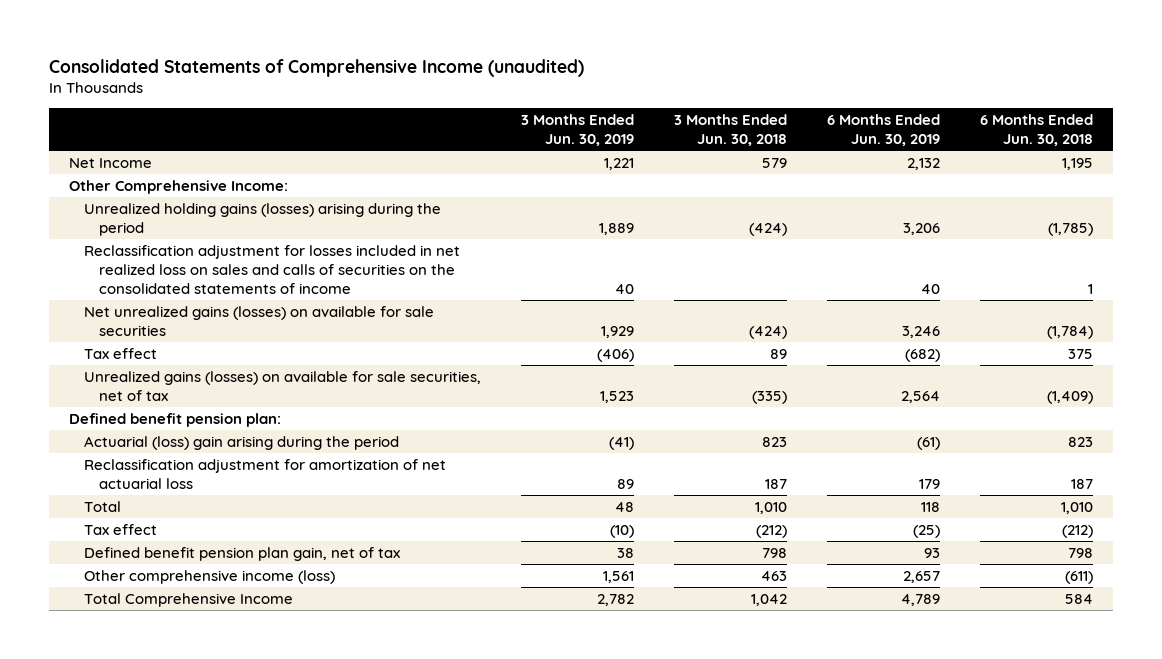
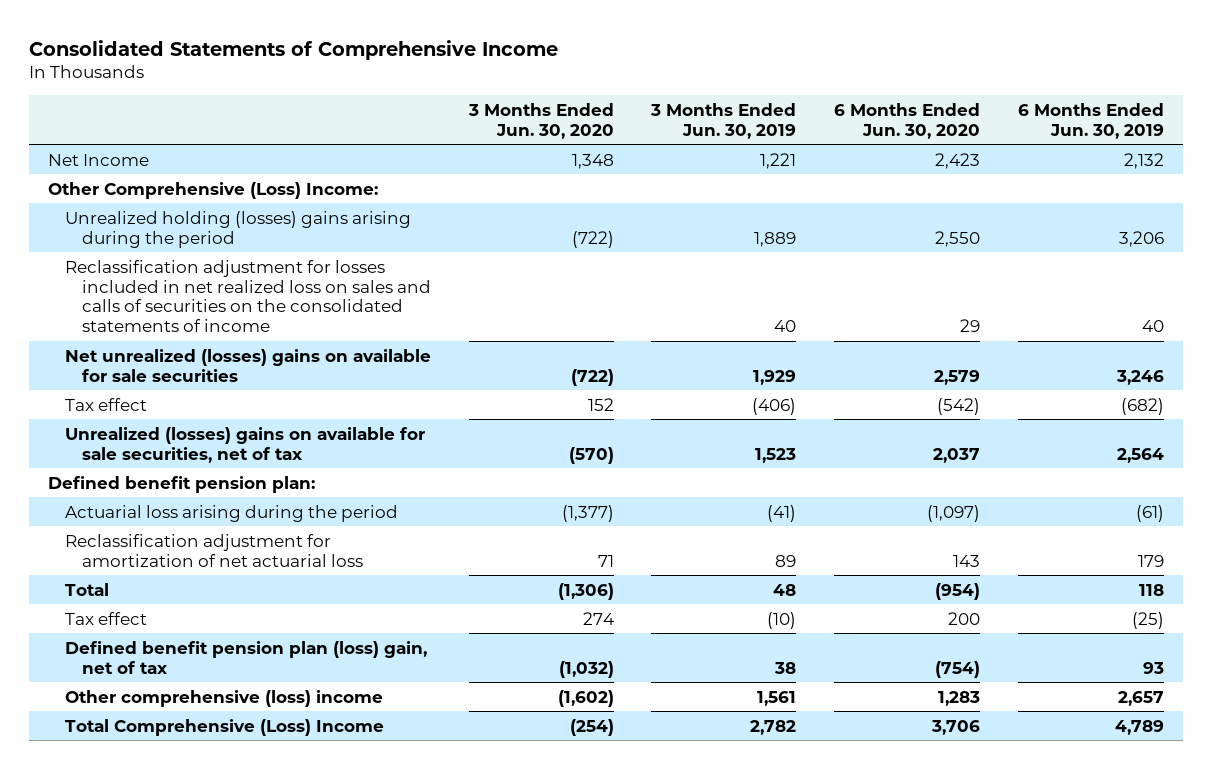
[49,58,585,77] Consolidated Statements of Comprehensive Income (unaudited) -> [29,39,559,60] Consolidated Statements of Comprehensive Income
[674,114,788,147] 3 Months Ended Jun. 30, 2018 -> none
[980,114,1094,147] 6 Months Ended Jun. 30, 2018 -> none
none -> [467,102,614,139] 3 Months Ended Jun. 30, 2020
none -> [834,102,981,139] 6 Months Ended Jun. 30, 2020
[69,179,289,194] Other Comprehensive Income: -> [48,181,379,199] Other Comprehensive (Loss) Income:
[84,202,442,236] Unrealized holding gains (losses) arising during the period -> [64,210,411,248] Unrealized holding (losses) gains arising during the period
[84,305,435,336] Net unrealized gains (losses) on available for sale securities -> [64,348,431,382] Net unrealized (losses) gains on available for sale securities
[84,370,482,401] Unrealized gains (losses) on available for sale securities, net of tax -> [64,426,425,463] Unrealized (losses) gains on available for sale securities, net of tax
[84,435,400,450] Actuarial (loss) gain arising during the period -> [64,504,398,522] Actuarial loss arising during the period
[84,546,401,561] Defined benefit pension plan gain, net of tax -> [64,640,427,674] Defined benefit pension plan (loss) gain, net of tax
[84,569,336,584] Other comprehensive income (loss) -> [64,689,383,707] Other comprehensive (loss) income
[84,592,294,607] Total Comprehensive Income -> [64,718,384,736] Total Comprehensive (Loss) Income

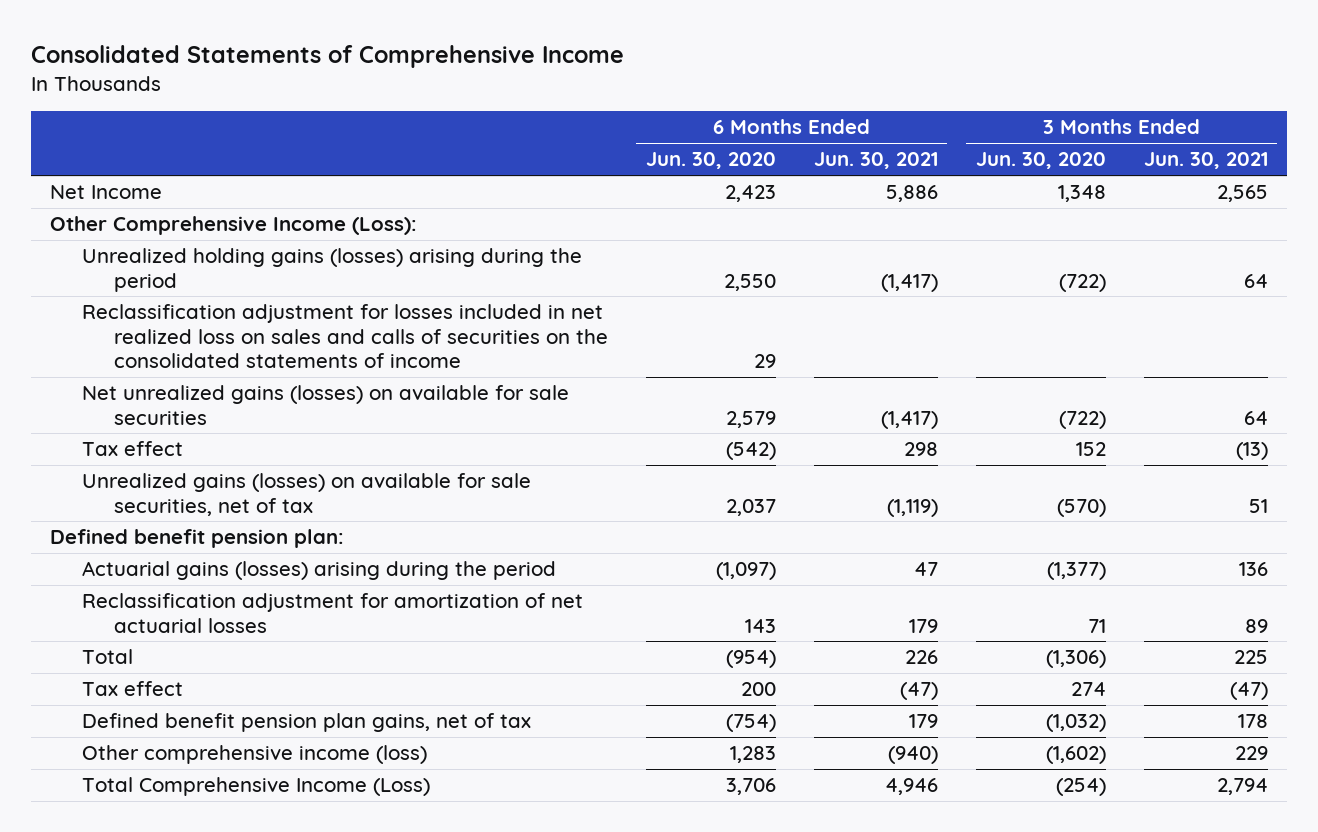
[650,102,797,139] 3 Months Ended Jun. 30, 2019 -> none
[1017,102,1164,139] 6 Months Ended Jun. 30, 2019 -> none
none -> [813,152,938,170] Jun. 30, 2021
none -> [1143,152,1268,170] Jun. 30, 2021
[48,181,379,199] Other Comprehensive (Loss) Income: -> [50,216,418,236] Other Comprehensive Income (Loss):
[64,210,411,248] Unrealized holding (losses) gains arising during the period -> [81,248,582,292] Unrealized holding gains (losses) arising during the period
[64,348,431,382] Net unrealized (losses) gains on available for sale securities -> [81,385,569,425] Net unrealized gains (losses) on available for sale securities
[64,426,425,463] Unrealized (losses) gains on available for sale securities, net of tax -> [81,473,531,516] Unrealized gains (losses) on available for sale securities, net of tax
[64,504,398,522] Actuarial loss arising during the period -> [81,561,556,581] Actuarial gains (losses) arising during the period
[64,533,363,567] Reclassification adjustment for amortization of net actuarial loss -> [81,593,583,633] Reclassification adjustment for amortization of net actuarial losses
[64,640,427,674] Defined benefit pension plan (loss) gain, net of tax -> [81,713,531,733] Defined benefit pension plan gains, net of tax
[64,689,383,707] Other comprehensive (loss) income -> [81,745,427,765] Other comprehensive income (loss)
[64,718,384,736] Total Comprehensive (Loss) Income -> [81,777,430,797] Total Comprehensive Income (Loss)

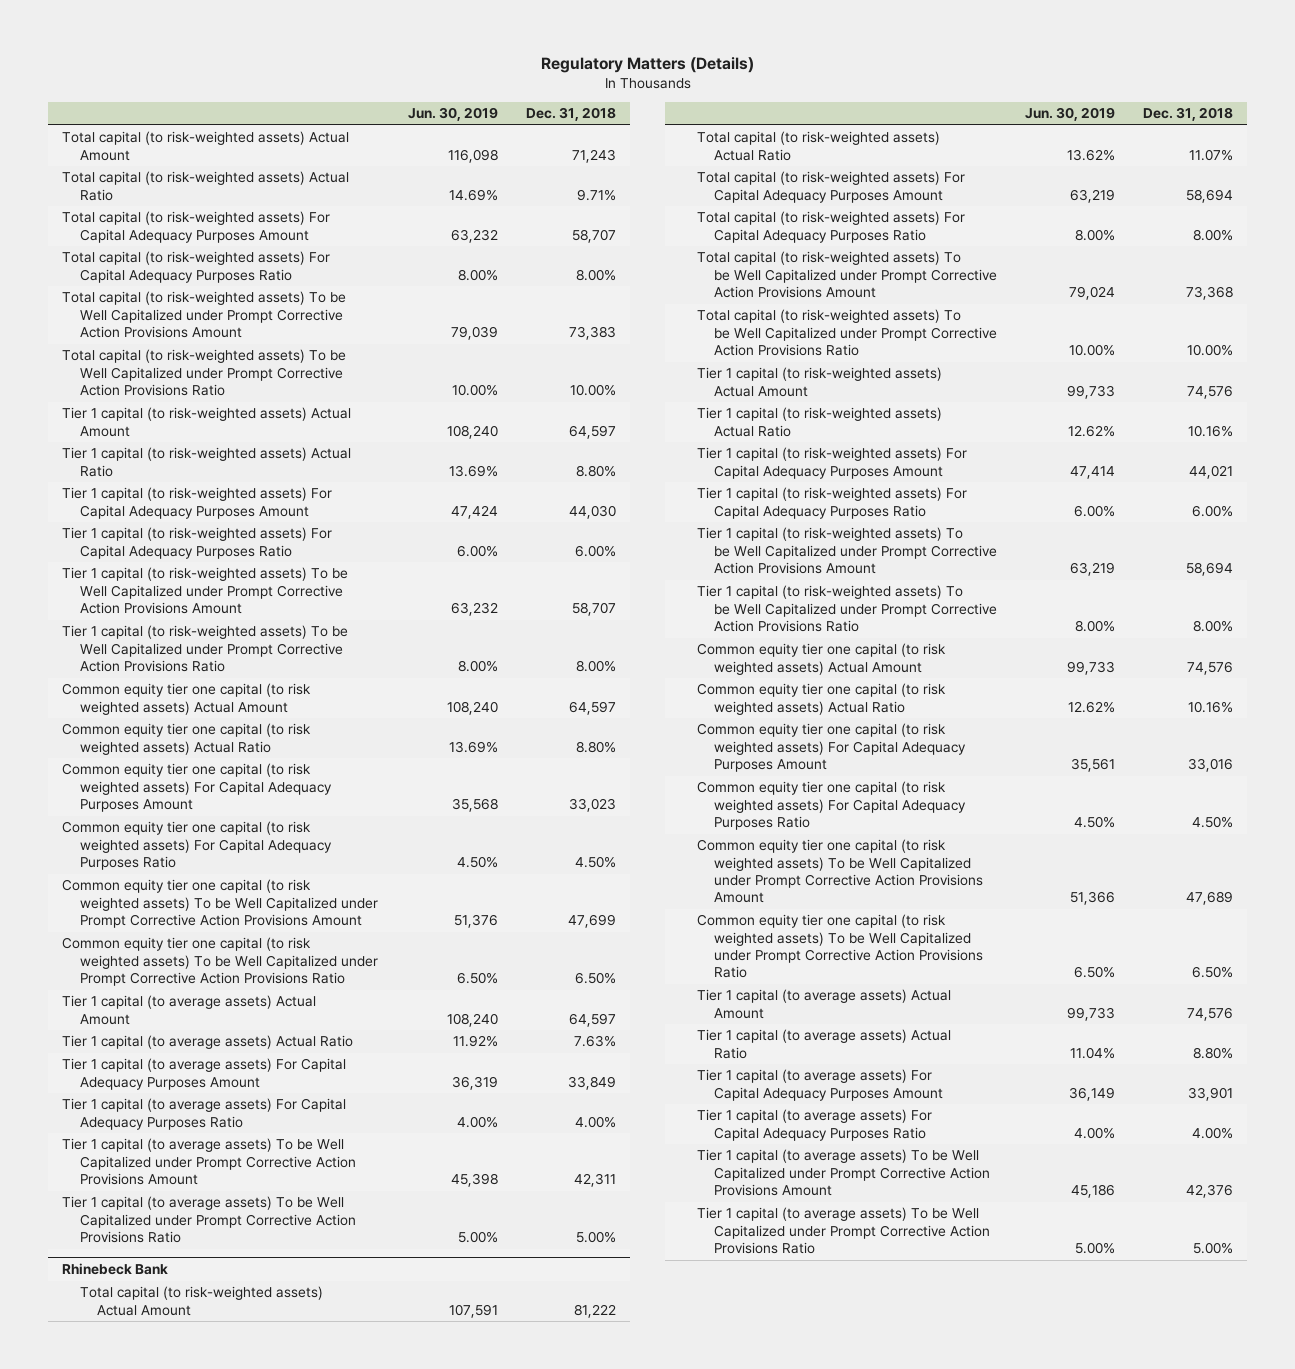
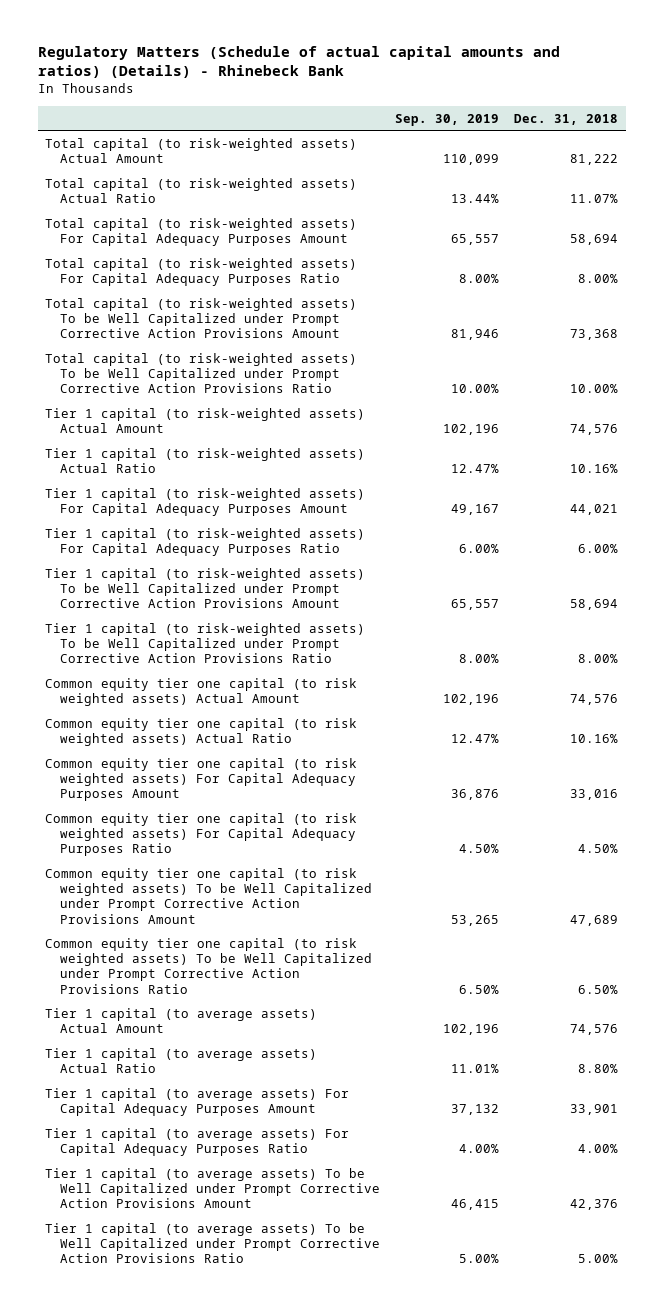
[540,57,754,74] Regulatory Matters (Details) -> [37,46,560,79] Regulatory Matters (Schedule of actual capital amounts and ratios) (Details) - Rhinebeck Bank
[408,106,499,121] Jun. 30, 2019 -> none
none -> [394,113,499,126] Sep. 30, 2019
[61,131,349,161] Total capital (to risk-weighted assets) Actual Amount -> none
[61,171,349,201] Total capital (to risk-weighted assets) Actual Ratio -> none
[61,211,330,243] Total capital (to risk-weighted assets) For Capital Adequacy Purposes Amount -> none
[61,251,330,283] Total capital (to risk-weighted assets) For Capital Adequacy Purposes Ratio -> none
[61,291,346,339] Total capital (to risk-weighted assets) To be Well Capitalized under Prompt Corrective Action Provisions Amount -> none
[61,349,346,397] Total capital (to risk-weighted assets) To be Well Capitalized under Prompt Corrective Action Provisions Ratio -> none
[61,407,351,437] Tier 1 capital (to risk-weighted assets) Actual Amount -> none
[61,447,351,477] Tier 1 capital (to risk-weighted assets) Actual Ratio -> none
[61,487,332,519] Tier 1 capital (to risk-weighted assets) For Capital Adequacy Purposes Amount -> none
[61,527,332,559] Tier 1 capital (to risk-weighted assets) For Capital Adequacy Purposes Ratio -> none
[61,567,348,615] Tier 1 capital (to risk-weighted assets) To be Well Capitalized under Prompt Corrective Action Provisions Amount -> none
[61,625,348,673] Tier 1 capital (to risk-weighted assets) To be Well Capitalized under Prompt Corrective Action Provisions Ratio -> none
[61,683,311,715] Common equity tier one capital (to risk weighted assets) Actual Amount -> none
[61,723,311,755] Common equity tier one capital (to risk weighted assets) Actual Ratio -> none
[61,763,332,813] Common equity tier one capital (to risk weighted assets) For Capital Adequacy Purposes Amount -> none
[61,821,332,871] Common equity tier one capital (to risk weighted assets) For Capital Adequacy Purposes Ratio -> none
[61,879,378,929] Common equity tier one capital (to risk weighted assets) To be Well Capitalized under Prompt Corrective Action Provisions Amount -> none
[61,937,378,987] Common equity tier one capital (to risk weighted assets) To be Well Capitalized under Prompt Corrective Action Provisions Ratio -> none
[61,995,316,1025] Tier 1 capital (to average assets) Actual Amount -> none
[61,1035,353,1050] Tier 1 capital (to average assets) Actual Ratio -> none
[61,1058,346,1090] Tier 1 capital (to average assets) For Capital Adequacy Purposes Amount -> none
[61,1098,346,1130] Tier 1 capital (to average assets) For Capital Adequacy Purposes Ratio -> none
[61,1138,356,1186] Tier 1 capital (to average assets) To be Well Capitalized under Prompt Corrective Action Provisions Amount -> none
[61,1196,356,1244] Tier 1 capital (to average assets) To be Well Capitalized under Prompt Corrective Action Provisions Ratio -> none
[61,1263,168,1276] Rhinebeck Bank -> none

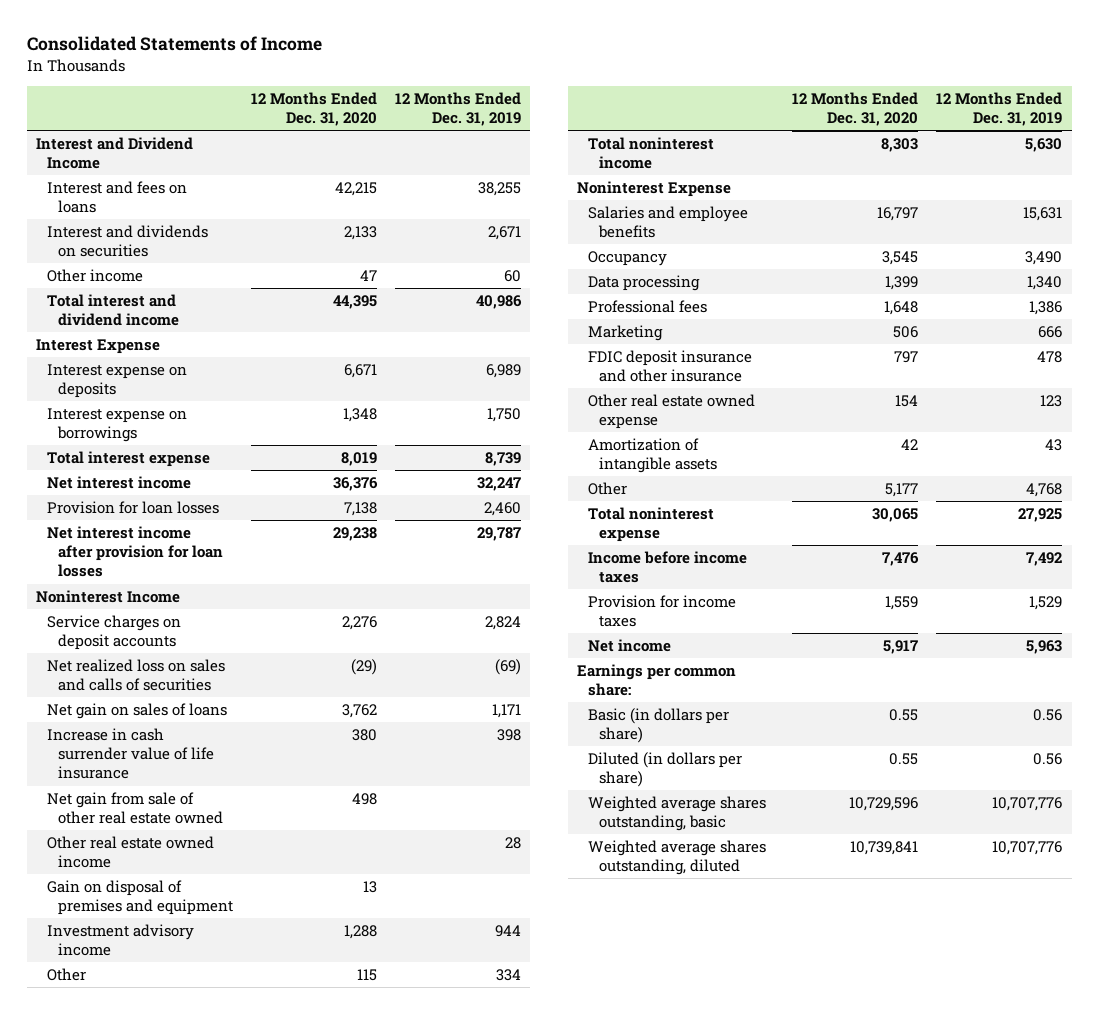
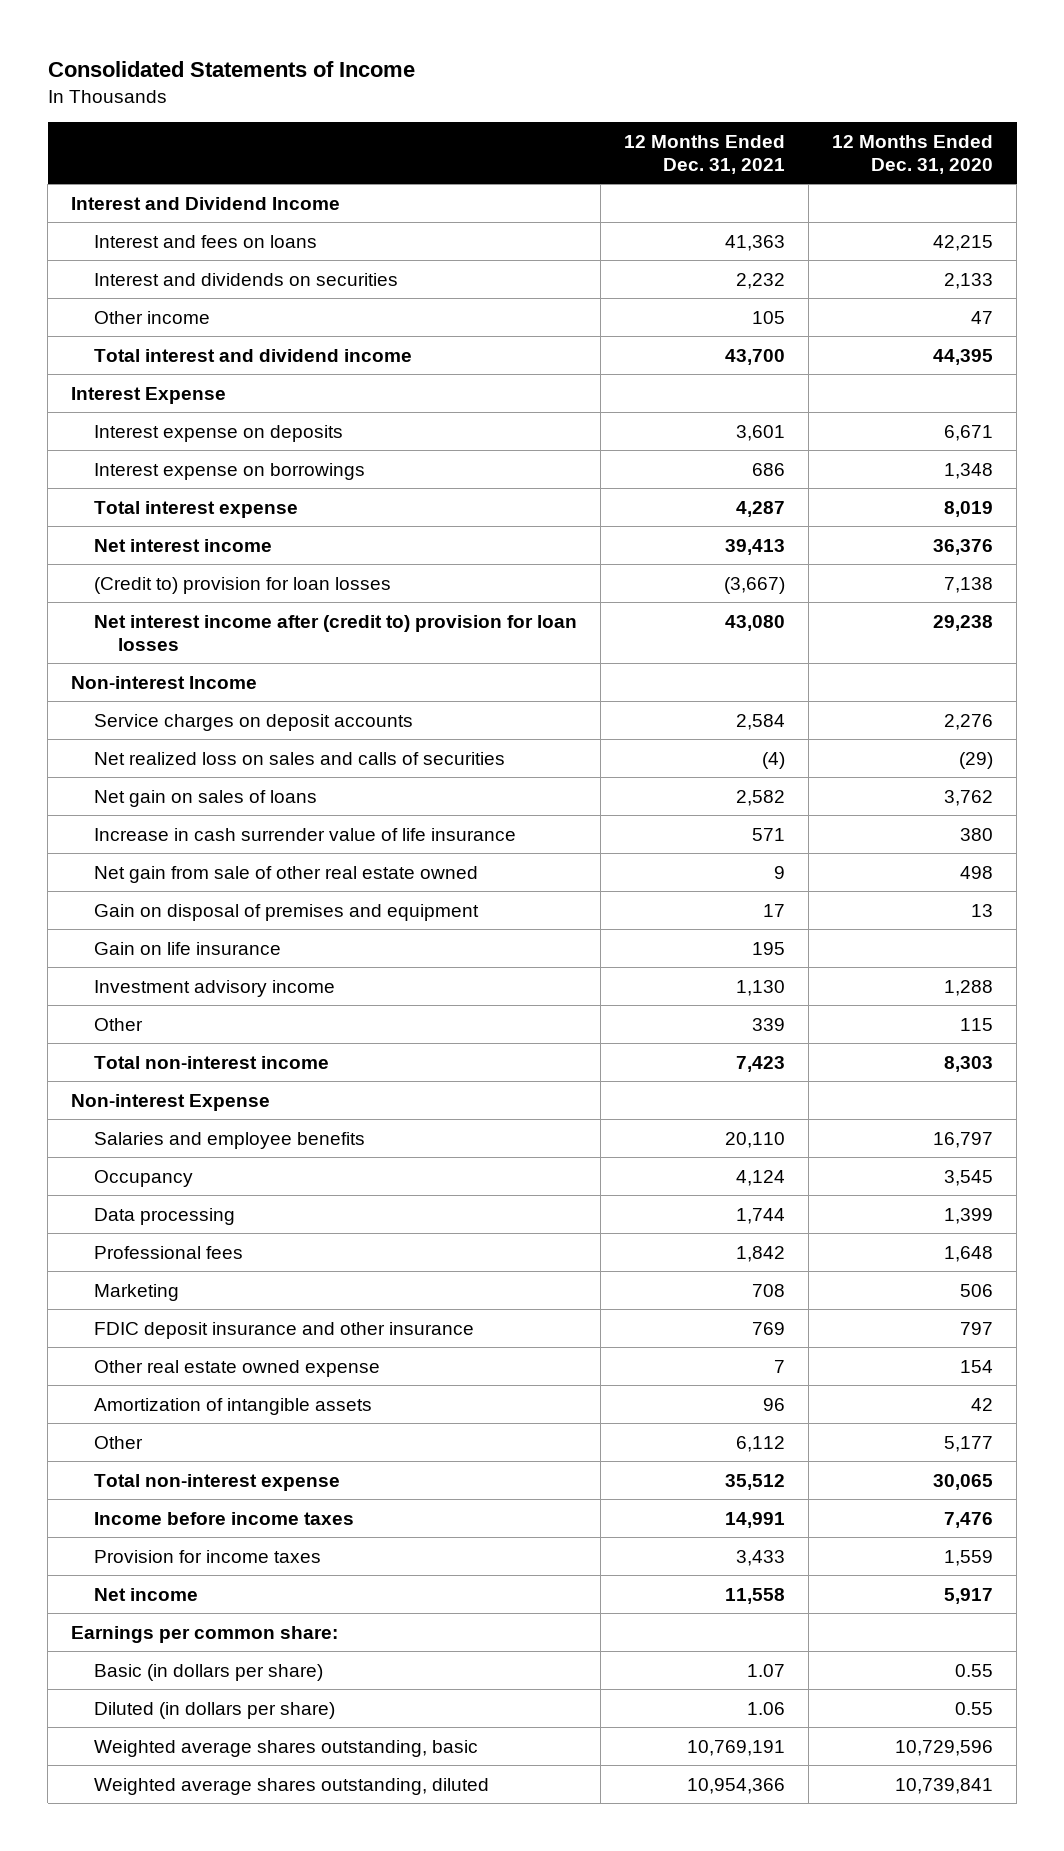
[395,92,522,127] 12 Months Ended Dec. 31, 2019 -> none
none -> [624,134,786,174] 12 Months Ended Dec. 31, 2021
[46,501,219,515] Provision for loan losses -> [94,576,392,594] (Credit to) provision for loan losses
[46,526,223,578] Net interest income after provision for loan losses -> [94,614,578,651] Net interest income after (credit to) provision for loan losses
[36,590,181,604] Noninterest Income -> [71,675,258,689] Non-interest Income
[46,836,214,869] Other real estate owned income -> none
none -> [94,941,282,955] Gain on life insurance
[588,137,715,170] Total noninterest income -> [94,1055,330,1069] Total non-interest income
[577,181,732,198] Noninterest Expense -> [71,1093,271,1111] Non-interest Expense
[588,507,715,543] Total noninterest expense -> [94,1473,341,1491] Total non-interest expense

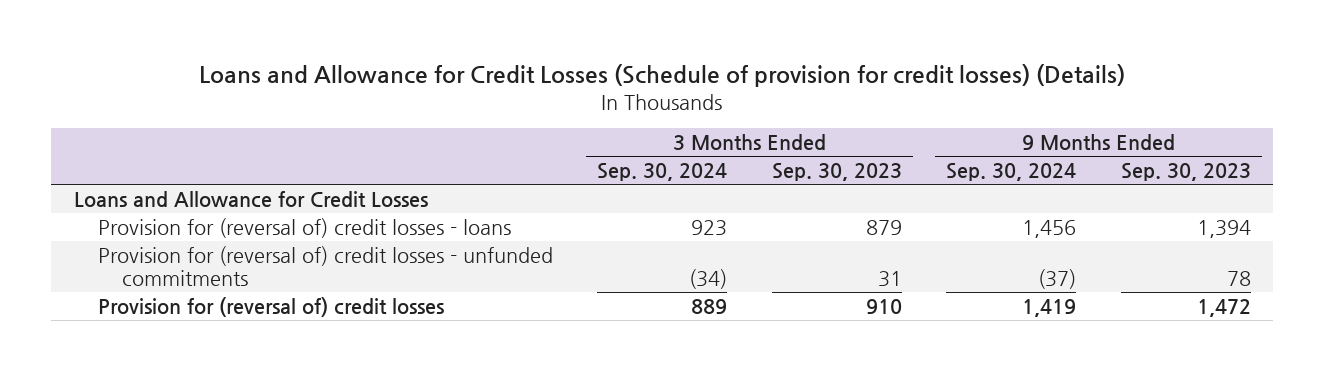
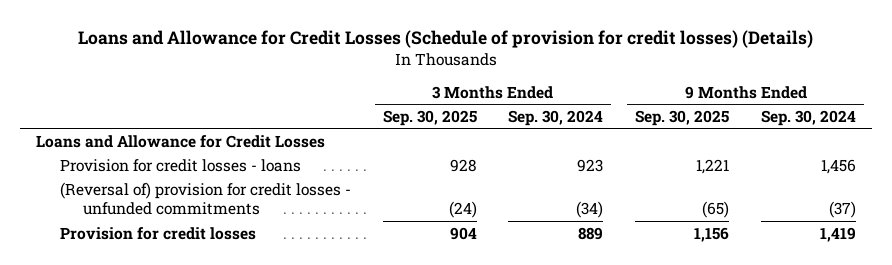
[771,163,902,182] Sep. 30, 2023 -> none
[1121,163,1252,182] Sep. 30, 2023 -> none
none -> [382,109,477,126] Sep. 30, 2025
none -> [635,109,730,126] Sep. 30, 2025
[97,217,511,238] Provision for (reversal of) credit losses - loans -> [59,158,301,172] Provision for credit losses - loans
[97,245,553,286] Provision for (reversal of) credit losses - unfunded commitments -> [59,181,351,216] (Reversal of) provision for credit losses - unfunded commitments
[97,296,444,317] Provision for (reversal of) credit losses -> [59,226,256,240] Provision for credit losses

